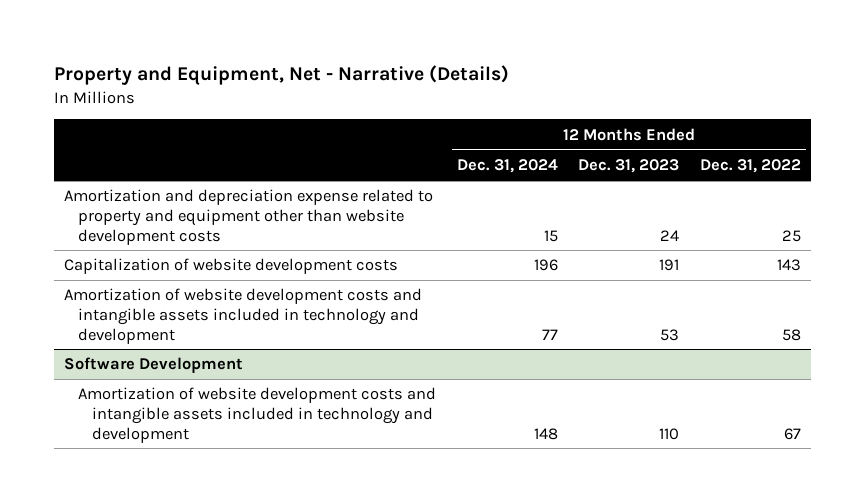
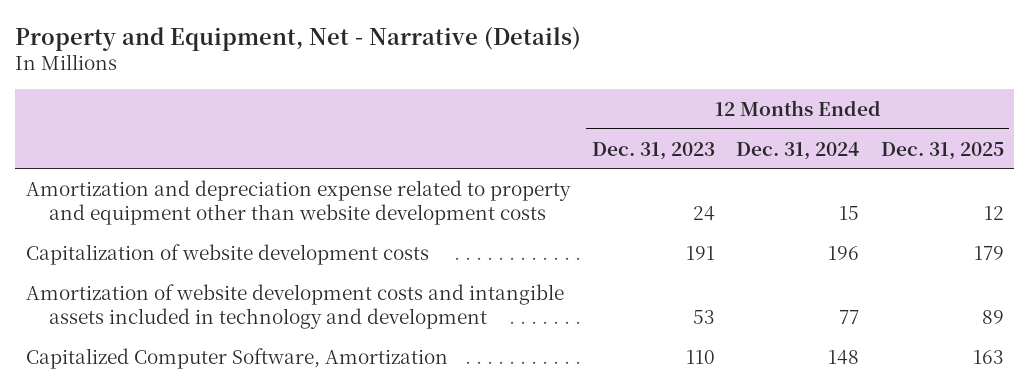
[699,159,801,174] Dec. 31, 2022 -> none
none -> [880,141,1004,160] Dec. 31, 2025
[64,357,244,374] Software Development -> none
[78,387,437,443] Amortization of website development costs and intangible assets included in technology and development -> [26,347,449,369] Capitalized Computer Software, Amortization

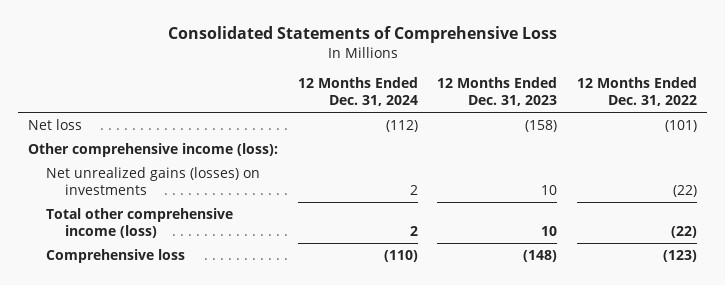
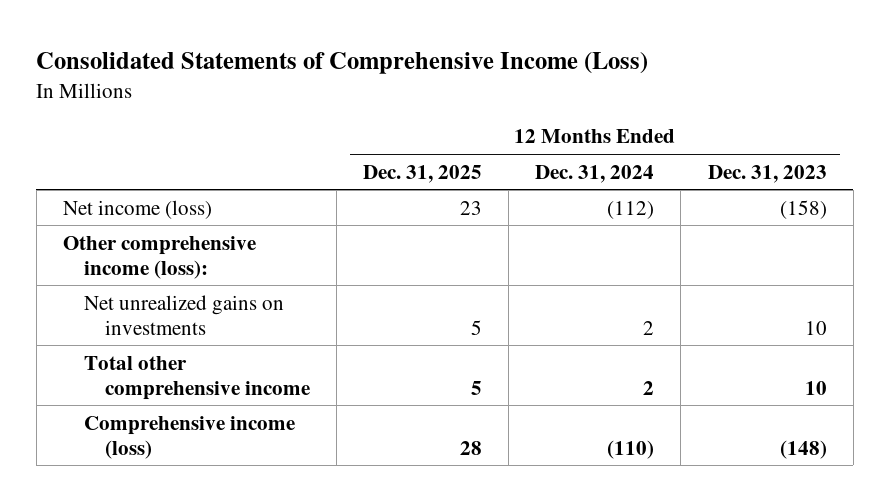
[167,26,557,44] Consolidated Statements of Comprehensive Loss -> [36,52,649,75] Consolidated Statements of Comprehensive Income (Loss)
[577,77,698,107] 12 Months Ended Dec. 31, 2022 -> none
none -> [362,164,482,183] Dec. 31, 2025
[27,118,82,130] Net loss -> [63,199,213,219] Net income (loss)
[46,166,261,195] Net unrealized gains (losses) on investments -> [83,294,284,335] Net unrealized gains on investments
[46,207,234,238] Total other comprehensive income (loss) -> [83,355,310,400] Total other comprehensive income
[46,248,186,263] Comprehensive loss -> [83,415,295,459] Comprehensive income (loss)

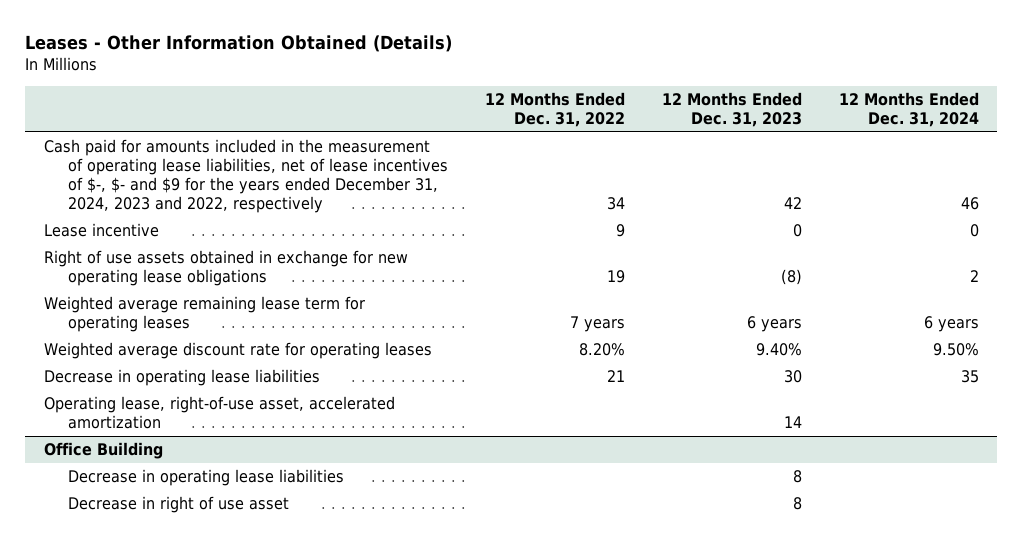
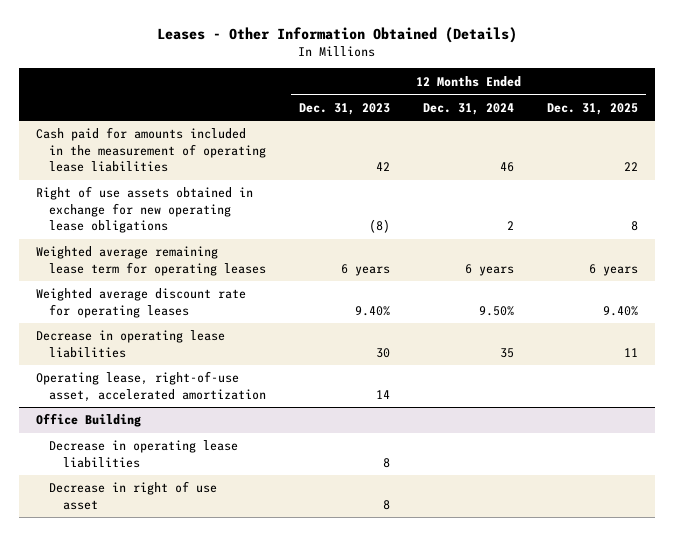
[484,92,625,128] 12 Months Ended Dec. 31, 2022 -> none
none -> [547,102,639,115] Dec. 31, 2025
[43,223,159,238] Lease incentive -> none
[43,139,448,214] Cash paid for amounts included in the measurement of operating lease liabilities, net of lease incentives of $-, $- and $9 for the years ended December 31, 2024, 2023 and 2022, respectively -> [35,127,267,172] Cash paid for amounts included in the measurement of operating lease liabilities

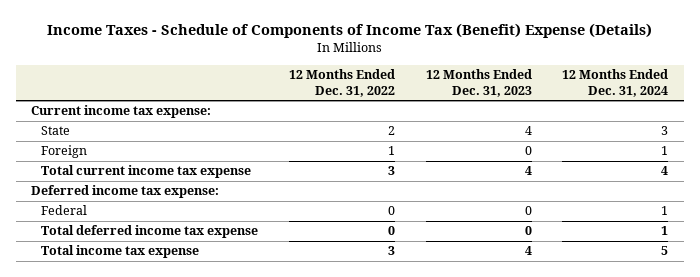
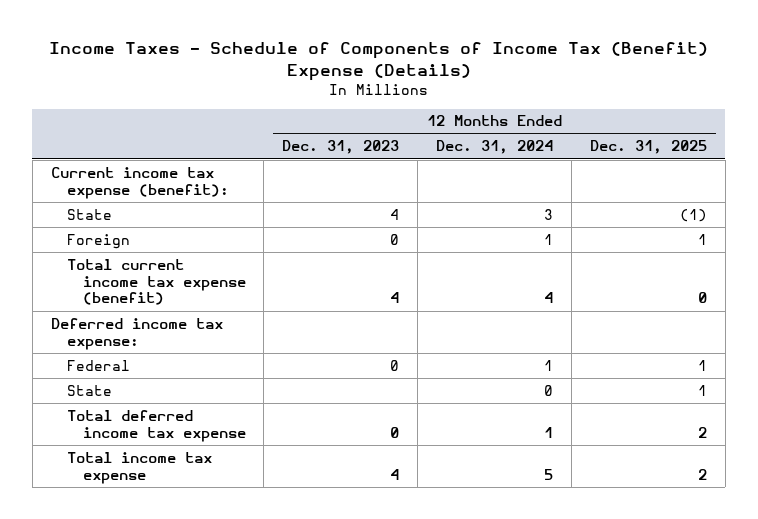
[288,68,395,98] 12 Months Ended Dec. 31, 2022 -> none
none -> [590,140,708,155] Dec. 31, 2025
[31,105,212,119] Current income tax expense: -> [50,166,229,199] Current income tax expense (benefit):
[40,165,251,179] Total current income tax expense -> [66,258,246,306] Total current income tax expense (benefit)
none -> [66,384,112,396] State

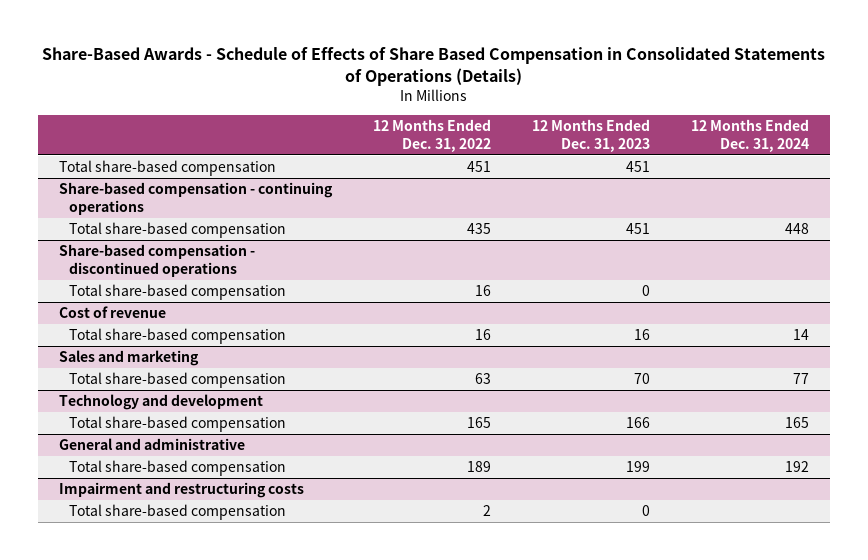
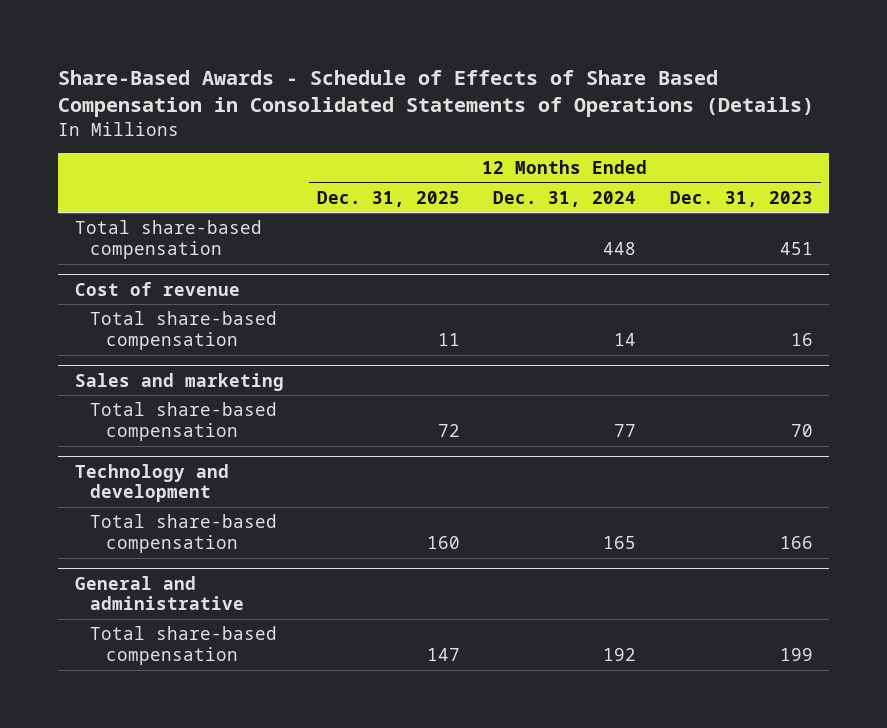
[372,119,491,152] 12 Months Ended Dec. 31, 2022 -> none
none -> [316,190,460,207] Dec. 31, 2025
[58,160,276,177] Total share-based compensation -> none
[58,182,333,215] Share-based compensation - continuing operations -> none
[58,244,255,277] Share-based compensation - discontinued operations -> none
[68,284,286,301] Total share-based compensation -> none
[58,482,304,499] Impairment and restructuring costs -> none
[68,504,286,521] Total share-based compensation -> none

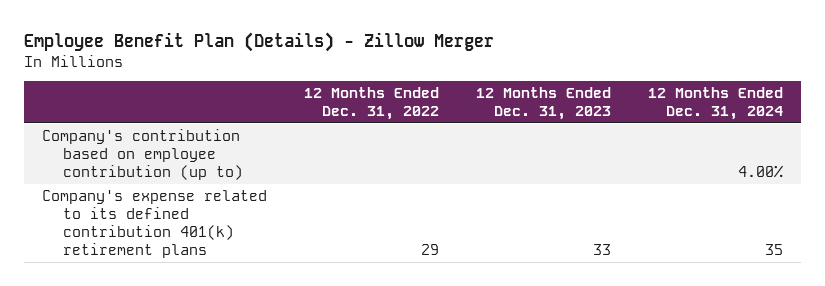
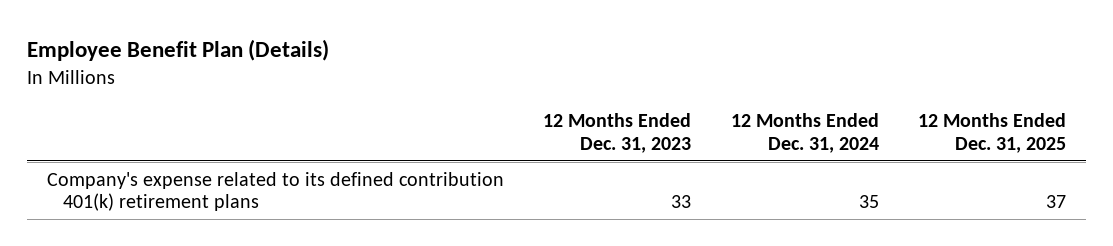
[23,31,494,52] Employee Benefit Plan (Details) - Zillow Merger -> [26,39,329,62] Employee Benefit Plan (Details)
[304,87,440,121] 12 Months Ended Dec. 31, 2022 -> none
none -> [918,113,1067,154] 12 Months Ended Dec. 31, 2025
[42,128,244,181] Company's contribution based on employee contribution (up to) -> none

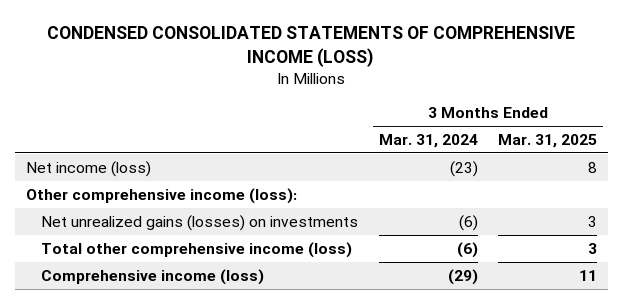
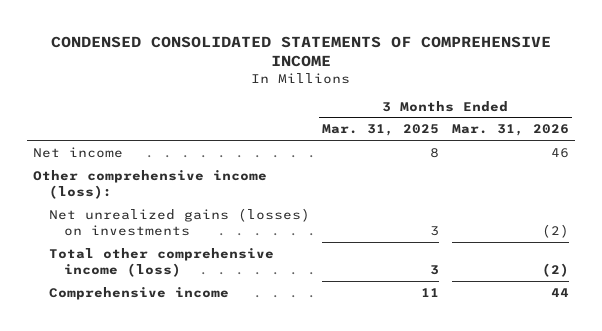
[47,26,576,67] CONDENSED CONSOLIDATED STATEMENTS OF COMPREHENSIVE INCOME (LOSS) -> [51,35,552,67] CONDENSED CONSOLIDATED STATEMENTS OF COMPREHENSIVE INCOME
[378,133,478,148] Mar. 31, 2024 -> none
none -> [451,124,569,137] Mar. 31, 2026
[25,160,151,177] Net income (loss) -> [33,146,124,158] Net income
[40,268,264,285] Comprehensive income (loss) -> [48,286,229,300] Comprehensive income

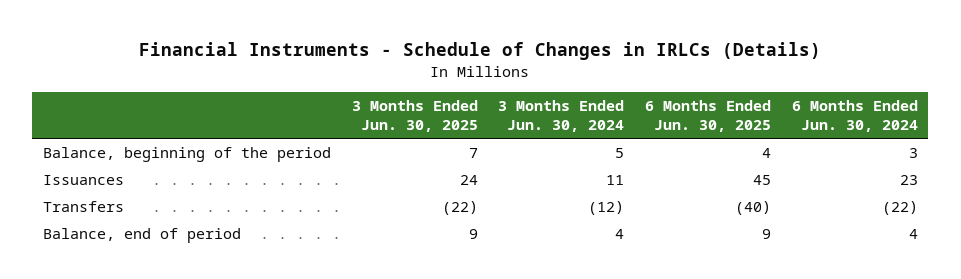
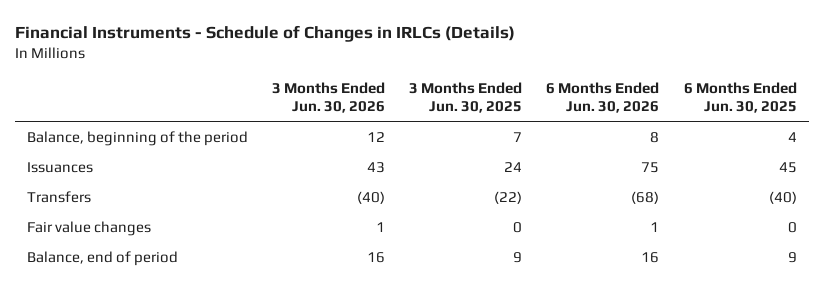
[498,99,625,133] 3 Months Ended Jun. 30, 2024 -> none
[791,99,918,133] 6 Months Ended Jun. 30, 2024 -> none
none -> [272,81,386,114] 3 Months Ended Jun. 30, 2026
none -> [546,81,660,114] 6 Months Ended Jun. 30, 2026
none -> [26,220,151,236] Fair value changes

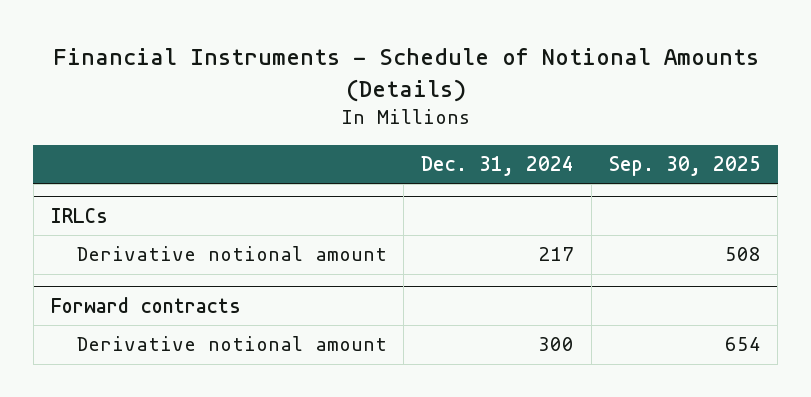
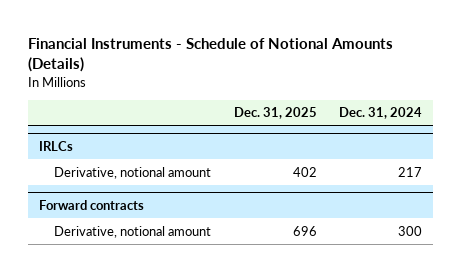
[608,155,761,176] Sep. 30, 2025 -> none
none -> [233,107,317,120] Dec. 31, 2025
[76,246,387,262] Derivative notional amount -> [54,166,212,179] Derivative, notional amount
[76,336,387,352] Derivative notional amount -> [54,225,212,238] Derivative, notional amount

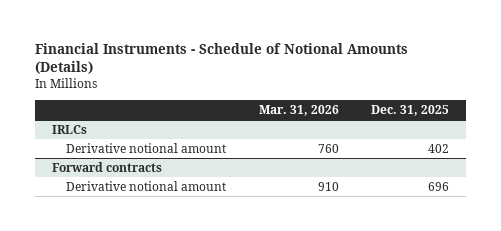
[338,107,422,120] Dec. 31, 2024 -> none
none -> [258,104,339,116] Mar. 31, 2026
[54,166,212,179] Derivative, notional amount -> [66,142,227,153] Derivative notional amount
[54,225,212,238] Derivative, notional amount -> [66,180,227,191] Derivative notional amount

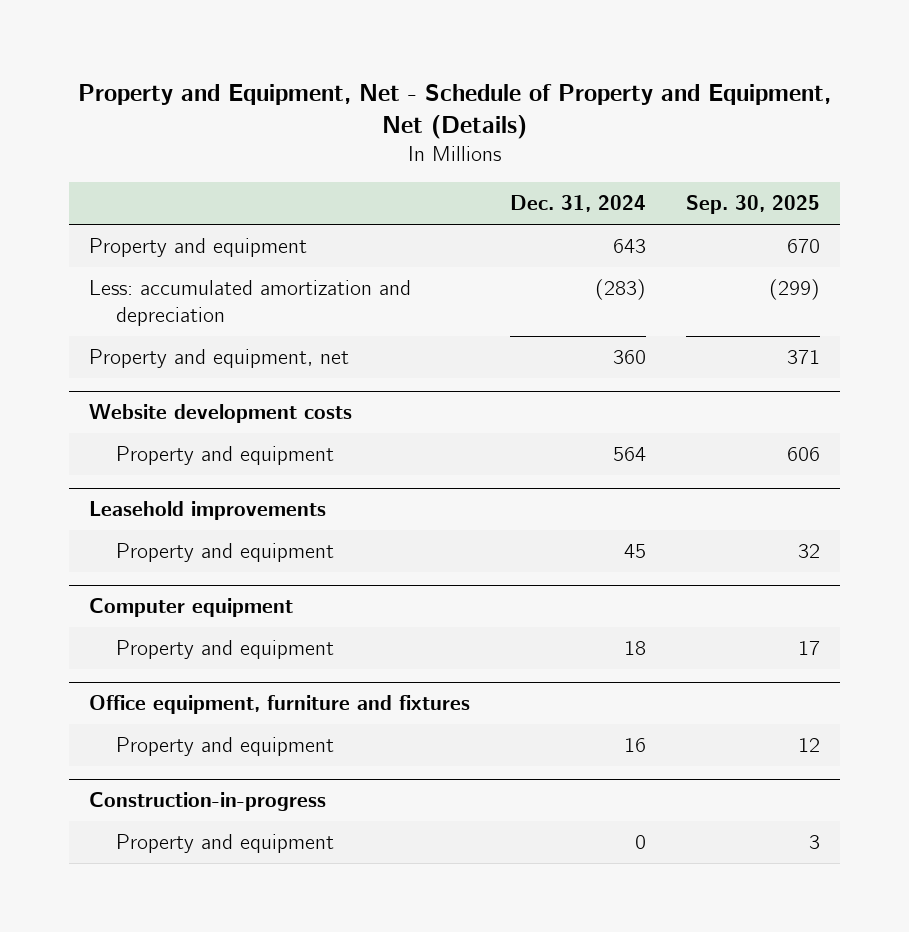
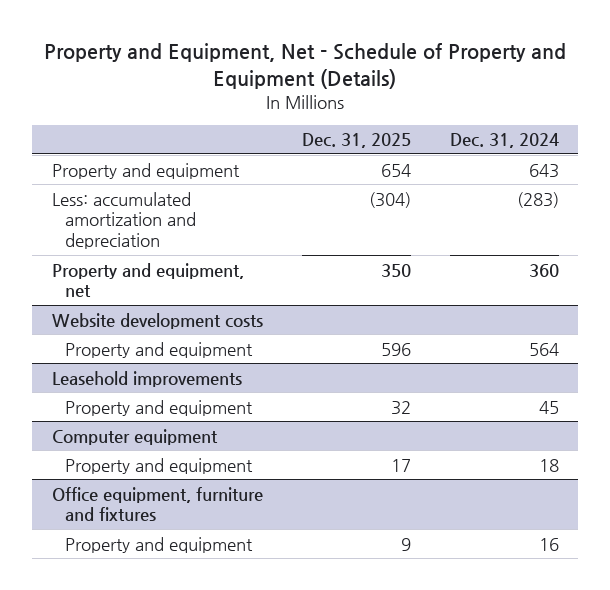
[77,84,831,140] Property and Equipment, Net - Schedule of Property and Equipment, Net (Details) -> [44,43,567,89] Property and Equipment, Net - Schedule of Property and Equipment (Details)
[685,195,820,215] Sep. 30, 2025 -> none
none -> [301,133,411,149] Dec. 31, 2025
[89,792,327,812] Construction-in-progress -> none
[116,834,335,854] Property and equipment -> none

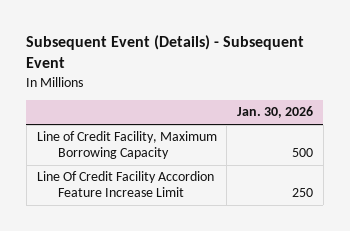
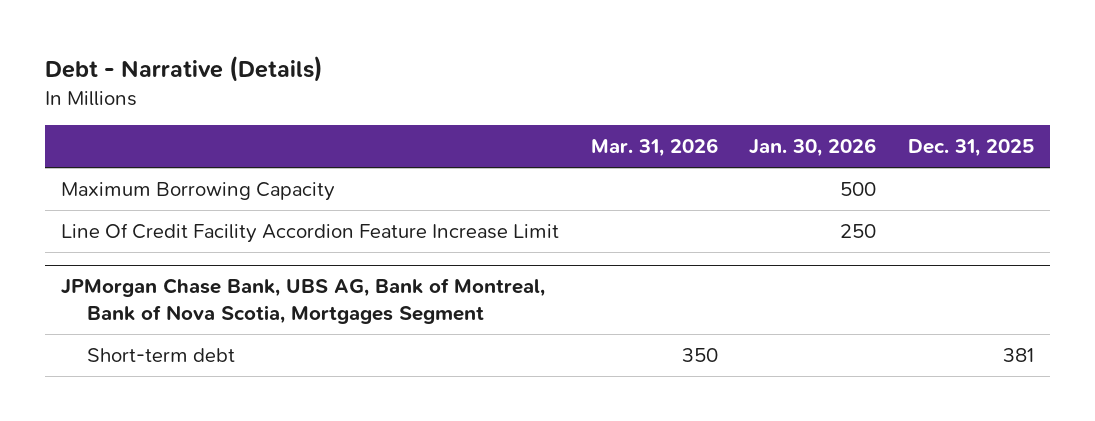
[26,35,305,69] Subsequent Event (Details) - Subsequent Event -> [45,56,324,83] Debt - Narrative (Details)
none -> [590,138,718,158] Mar. 31, 2026
none -> [907,139,1034,158] Dec. 31, 2025
[36,131,217,160] Line of Credit Facility, Maximum Borrowing Capacity -> [61,182,336,202] Maximum Borrowing Capacity
none -> [61,278,546,324] JPMorgan Chase Bank, UBS AG, Bank of Montreal, Bank of Nova Scotia, Mortgages Segment
none -> [86,348,235,363] Short-term debt

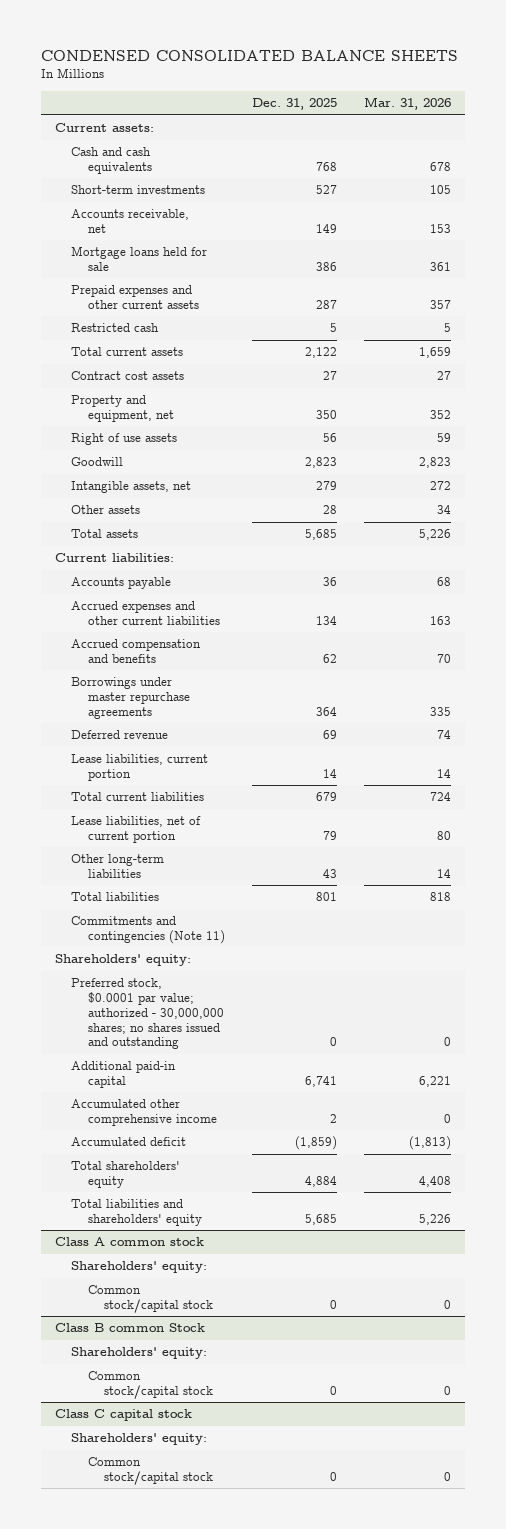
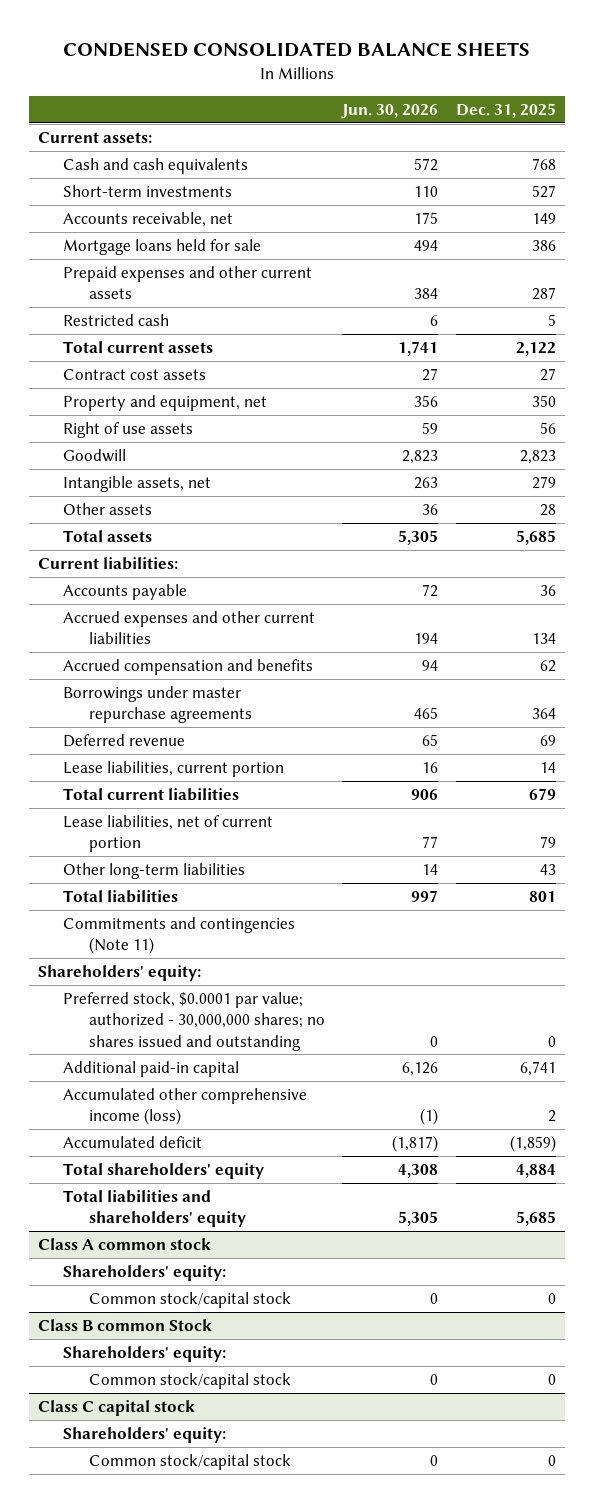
[364,97,452,111] Mar. 31, 2026 -> none
none -> [341,104,439,120] Jun. 30, 2026
[71,1099,217,1127] Accumulated other comprehensive income -> [63,1087,308,1126] Accumulated other comprehensive income (loss)

